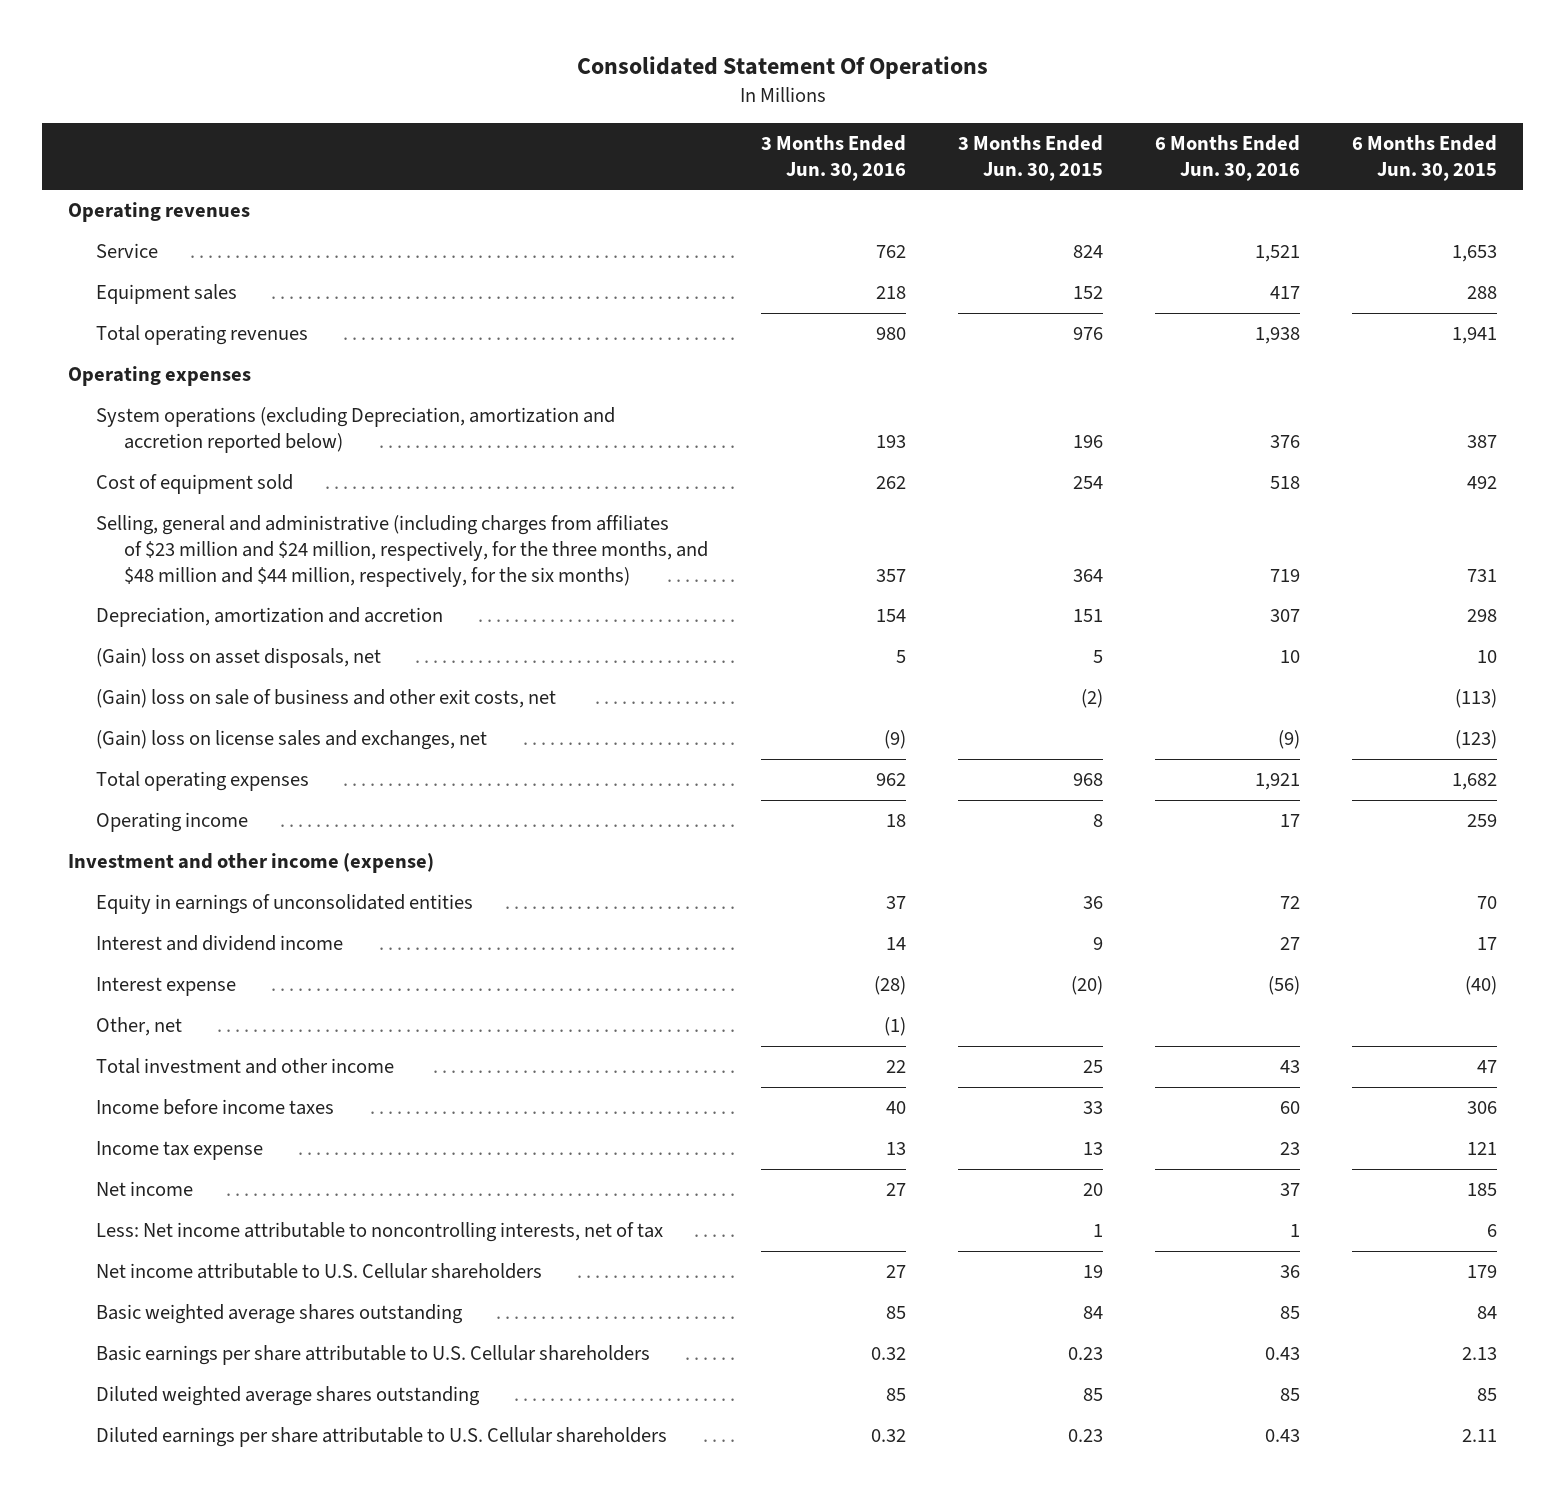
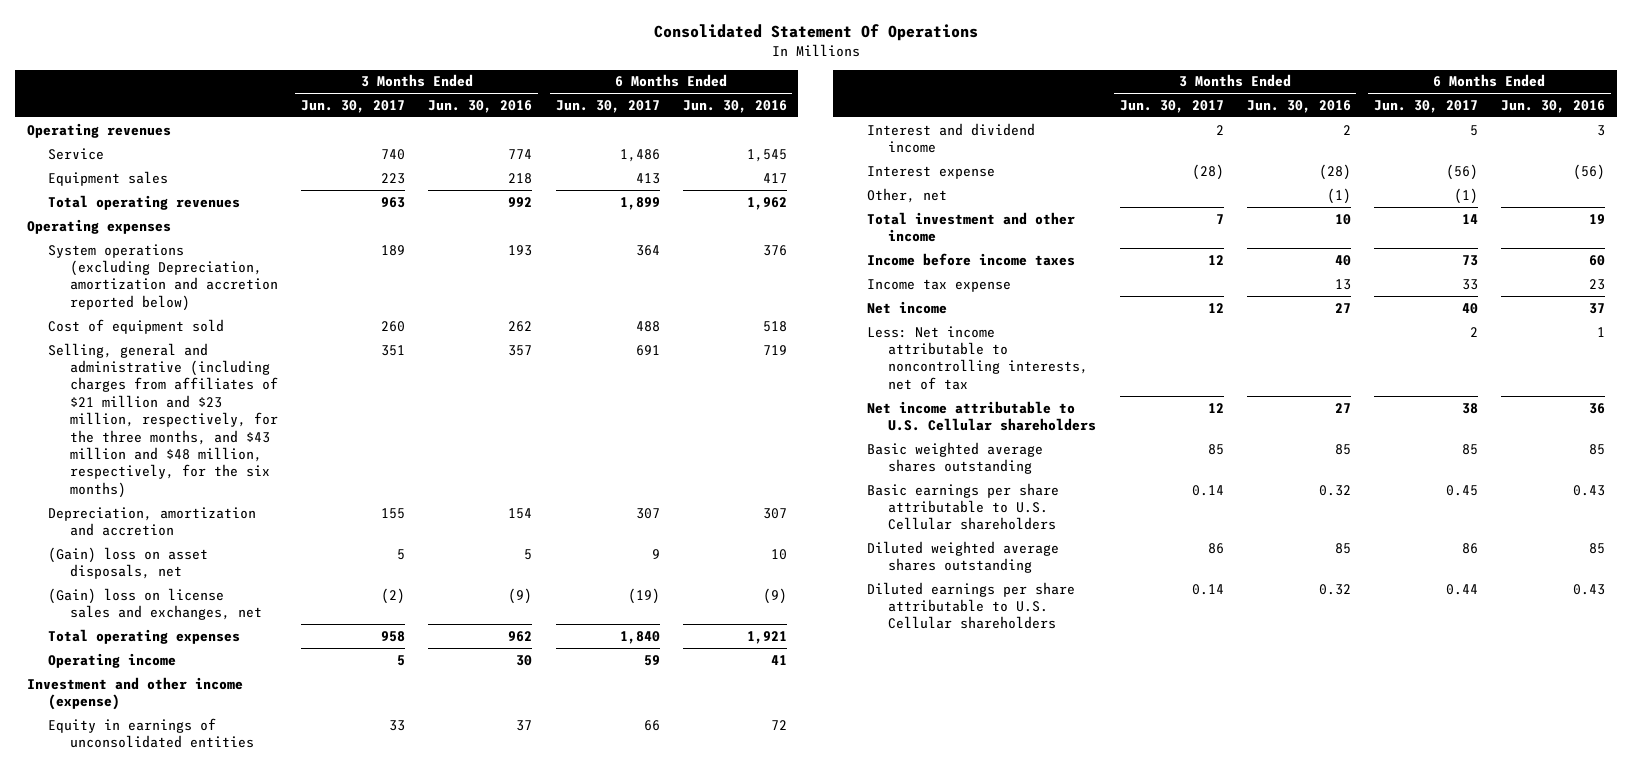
[957,135,1103,181] 3 Months Ended Jun. 30, 2015 -> none
[1352,135,1498,181] 6 Months Ended Jun. 30, 2015 -> none
none -> [301,100,406,114] Jun. 30, 2017
none -> [555,100,660,114] Jun. 30, 2017
[875,245,906,259] 762 -> [508,148,533,159] 774
[1255,245,1301,263] 1,521 -> [746,148,787,162] 1,545
[875,327,906,341] 980 -> [508,196,533,207] 992
[1255,327,1301,345] 1,938 -> [746,196,787,210] 1,962
[96,515,709,587] Selling, general and administrative (including charges from affiliates of $23 million and $24 million, respectively, for the three months, and $48 million and $44 million, respectively, for the six months) -> [48,342,279,498] Selling, general and administrative (including charges from affiliates of $21 million and $23 million, respectively, for the three months, and $43 million and $48 million, respectively, for the six months)
[96,689,557,709] (Gain) loss on sale of business and other exit costs, net -> none
[885,814,906,828] 18 -> [516,654,533,666] 30
[1280,814,1301,828] 17 -> [770,654,787,665] 41
[885,937,906,951] 14 -> [1342,124,1351,135] 2
[1280,937,1301,951] 27 -> [1596,124,1605,136] 3
[885,1060,906,1074] 22 -> [1334,213,1351,225] 10
[1280,1060,1301,1074] 43 -> [1588,213,1605,224] 19

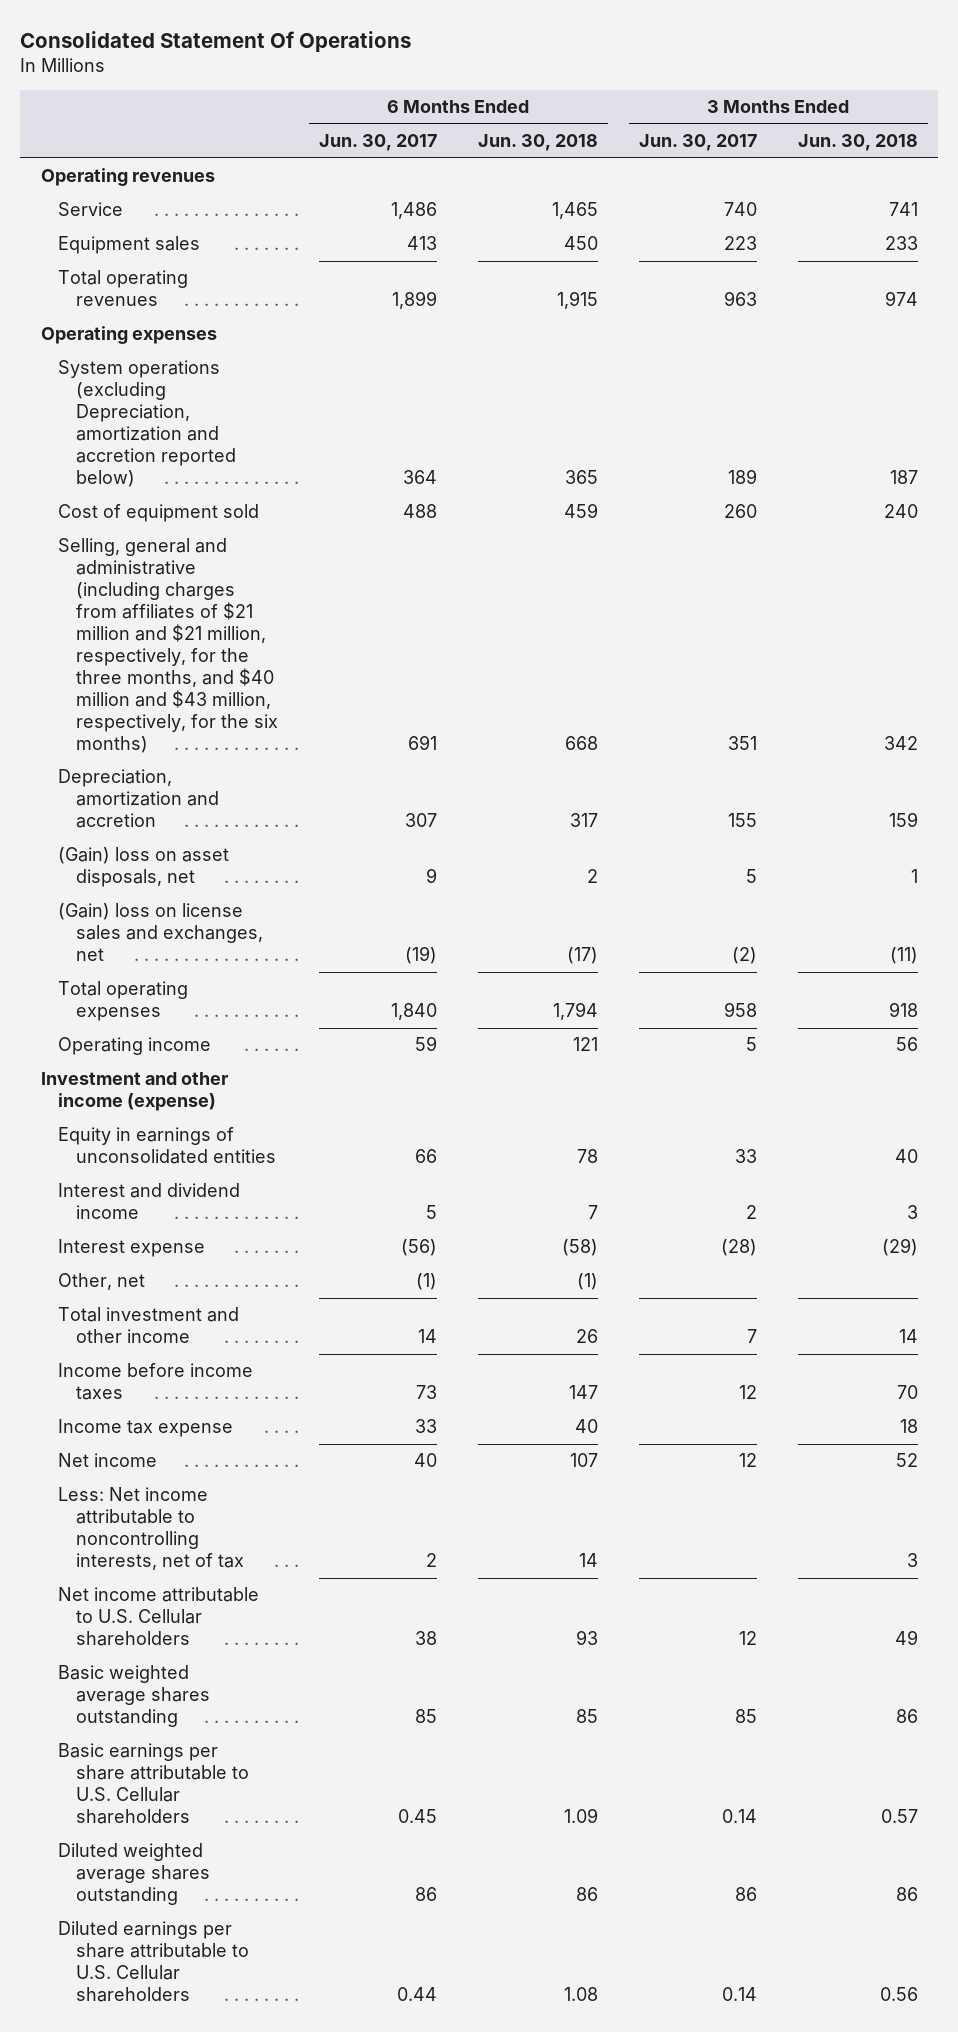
[428,100,533,114] Jun. 30, 2016 -> none
[682,100,787,114] Jun. 30, 2016 -> none
none -> [477,134,598,152] Jun. 30, 2018
none -> [797,134,918,152] Jun. 30, 2018
[48,342,279,498] Selling, general and administrative (including charges from affiliates of $21 million and $23 million, respectively, for the three months, and $43 million and $48 million, respectively, for the six months) -> [58,538,279,753] Selling, general and administrative (including charges from affiliates of $21 million and $21 million, respectively, for the three months, and $40 million and $43 million, respectively, for the six months)

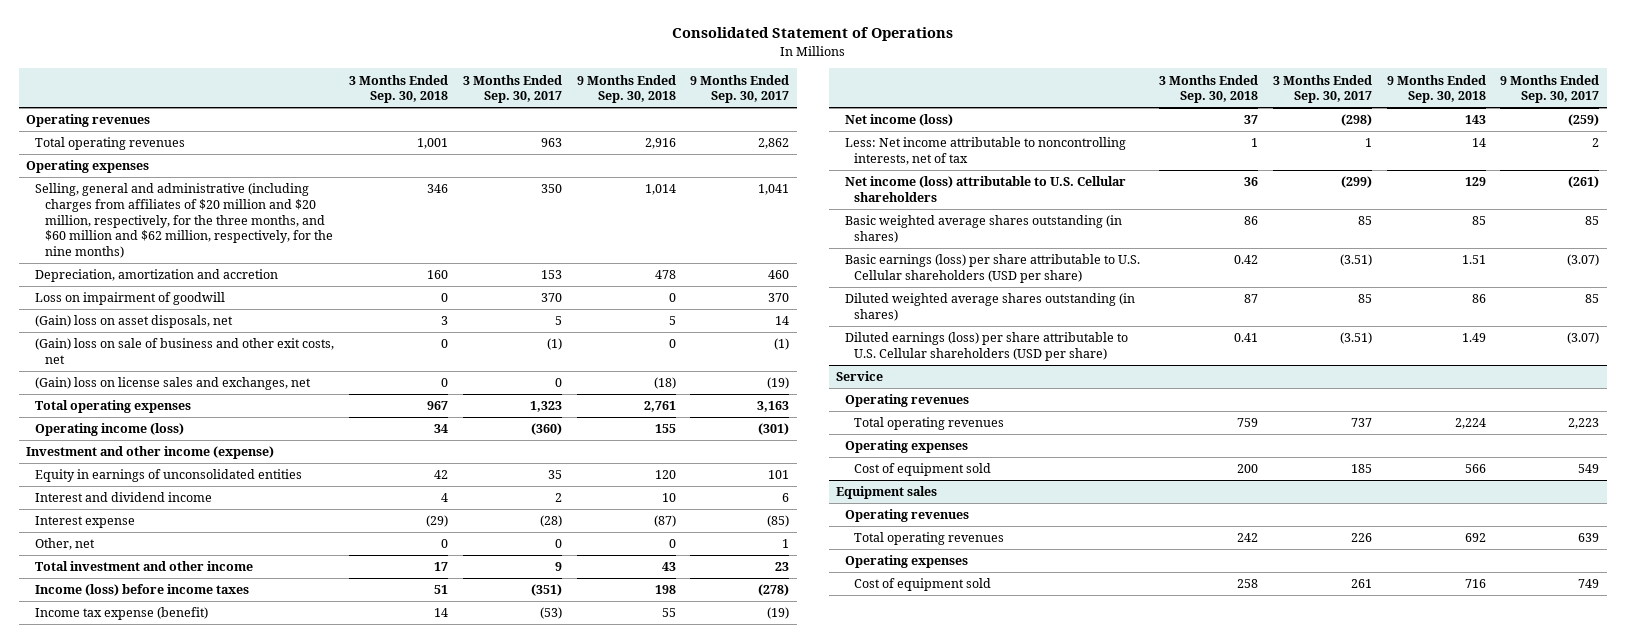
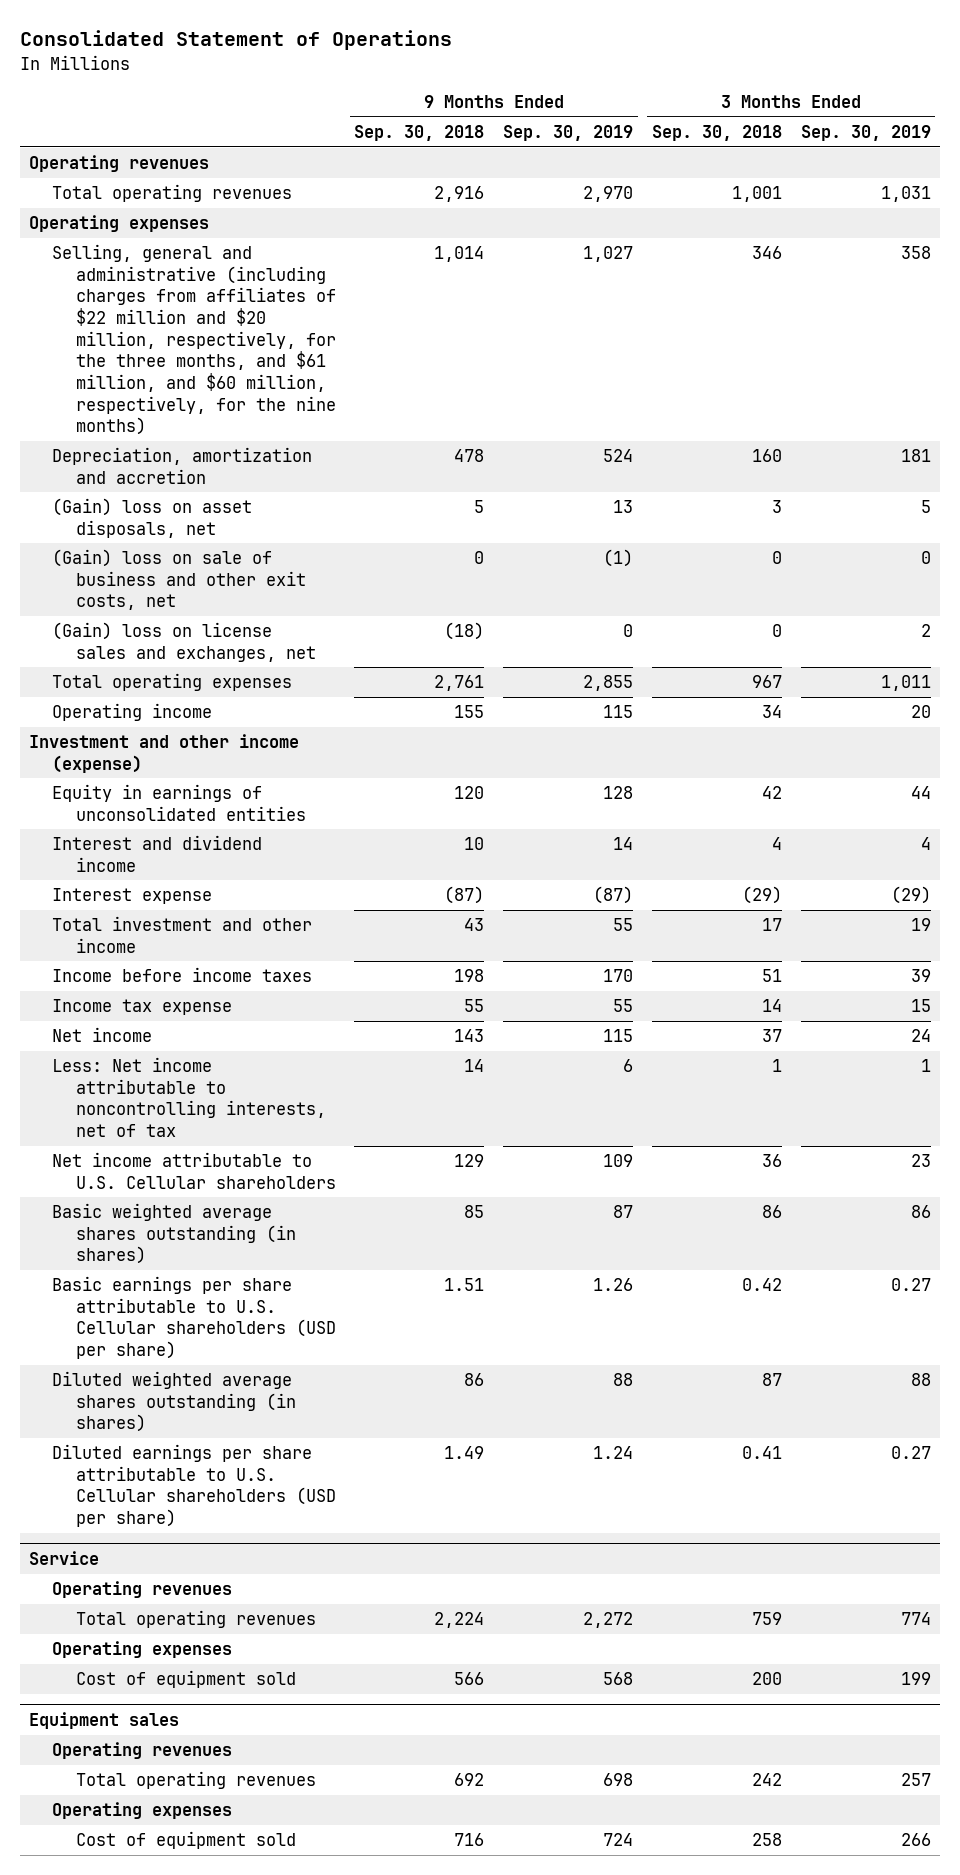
[462,74,562,104] 3 Months Ended Sep. 30, 2017 -> none
[690,74,790,104] 9 Months Ended Sep. 30, 2017 -> none
none -> [503,124,634,141] Sep. 30, 2019
none -> [800,124,931,141] Sep. 30, 2019
[35,183,333,258] Selling, general and administrative (including charges from affiliates of $20 million and $20 million, respectively, for the three months, and $60 million and $62 million, respectively, for the nine months) -> [52,244,336,436] Selling, general and administrative (including charges from affiliates of $22 million and $20 million, respectively, for the three months, and $61 million, and $60 million, respectively, for the nine months)
[35,292,226,306] Loss on impairment of goodwill -> none
[35,423,185,437] Operating income (loss) -> [52,703,213,722] Operating income
[35,538,96,551] Other, net -> none
[35,584,250,597] Income (loss) before income taxes -> [52,967,313,983] Income before income taxes
[35,607,209,621] Income tax expense (benefit) -> [52,999,233,1016] Income tax expense
[845,114,954,127] Net income (loss) -> [52,1027,153,1043] Net income
[845,176,1127,202] Net income (loss) attributable to U.S. Cellular shareholders -> [52,1152,336,1189] Net income attributable to U.S. Cellular shareholders
[845,254,1141,283] Basic earnings (loss) per share attributable to U.S. Cellular shareholders (USD per share) -> [52,1276,336,1360] Basic earnings per share attributable to U.S. Cellular shareholders (USD per share)
[845,332,1129,361] Diluted earnings (loss) per share attributable to U.S. Cellular shareholders (USD per share) -> [52,1444,336,1528] Diluted earnings per share attributable to U.S. Cellular shareholders (USD per share)

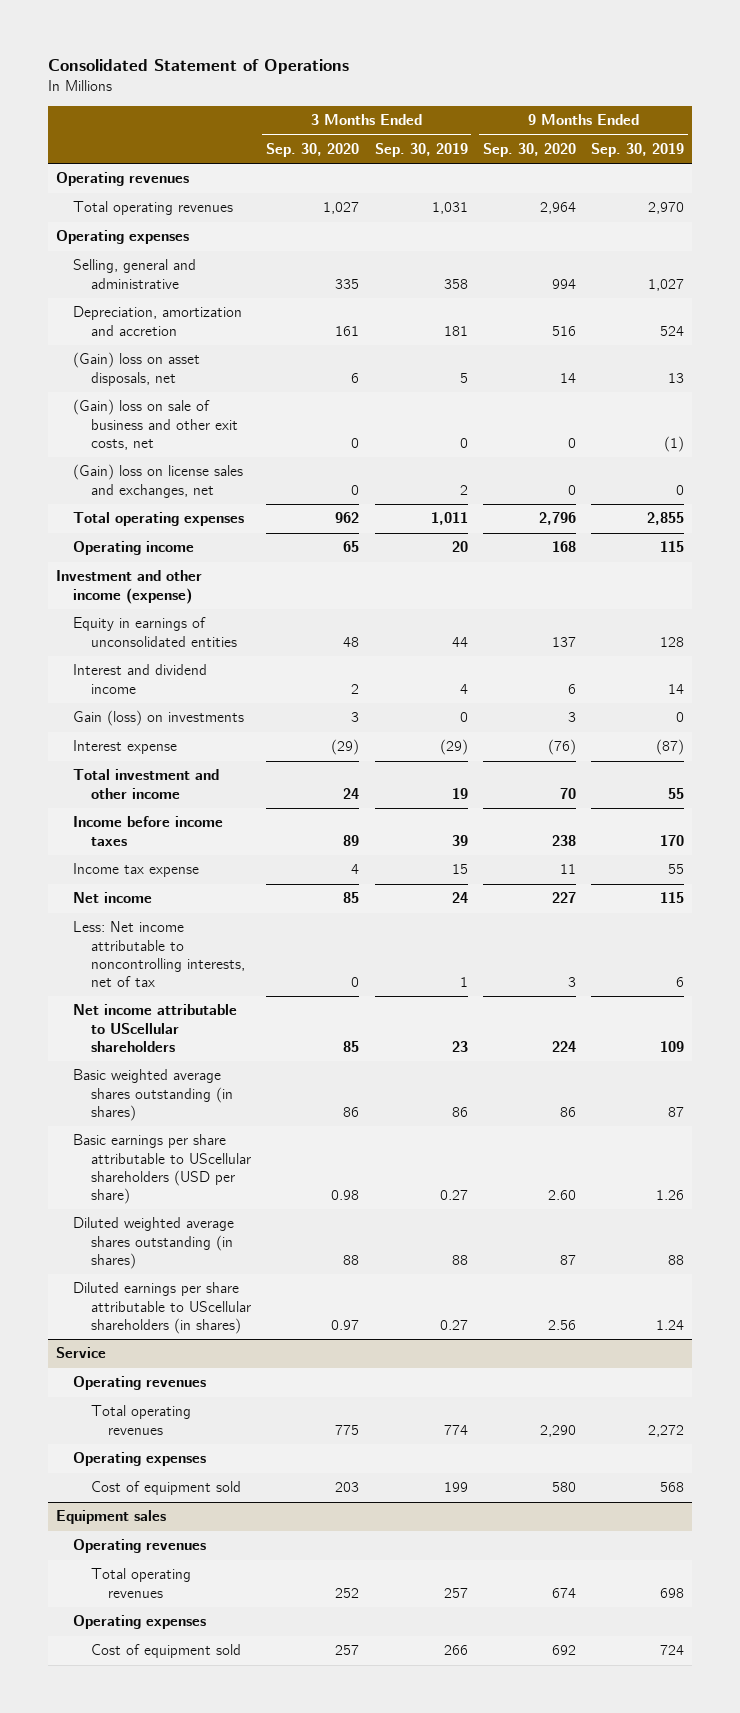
[354,124,485,141] Sep. 30, 2018 -> none
[651,124,782,141] Sep. 30, 2018 -> none
none -> [266,142,360,157] Sep. 30, 2020
none -> [482,142,576,157] Sep. 30, 2020
[52,244,336,436] Selling, general and administrative (including charges from affiliates of $22 million and $20 million, respectively, for the three months, and $61 million, and $60 million, respectively, for the nine months) -> [73,259,197,289] Selling, general and administrative
none -> [73,710,245,727] Gain (loss) on investments
[52,1152,336,1189] Net income attributable to U.S. Cellular shareholders -> [73,1004,238,1052] Net income attributable to UScellular shareholders
[52,1276,336,1360] Basic earnings per share attributable to U.S. Cellular shareholders (USD per share) -> [73,1134,251,1204] Basic earnings per share attributable to UScellular shareholders (USD per share)
[52,1444,336,1528] Diluted earnings per share attributable to U.S. Cellular shareholders (USD per share) -> [73,1282,251,1334] Diluted earnings per share attributable to UScellular shareholders (in shares)

